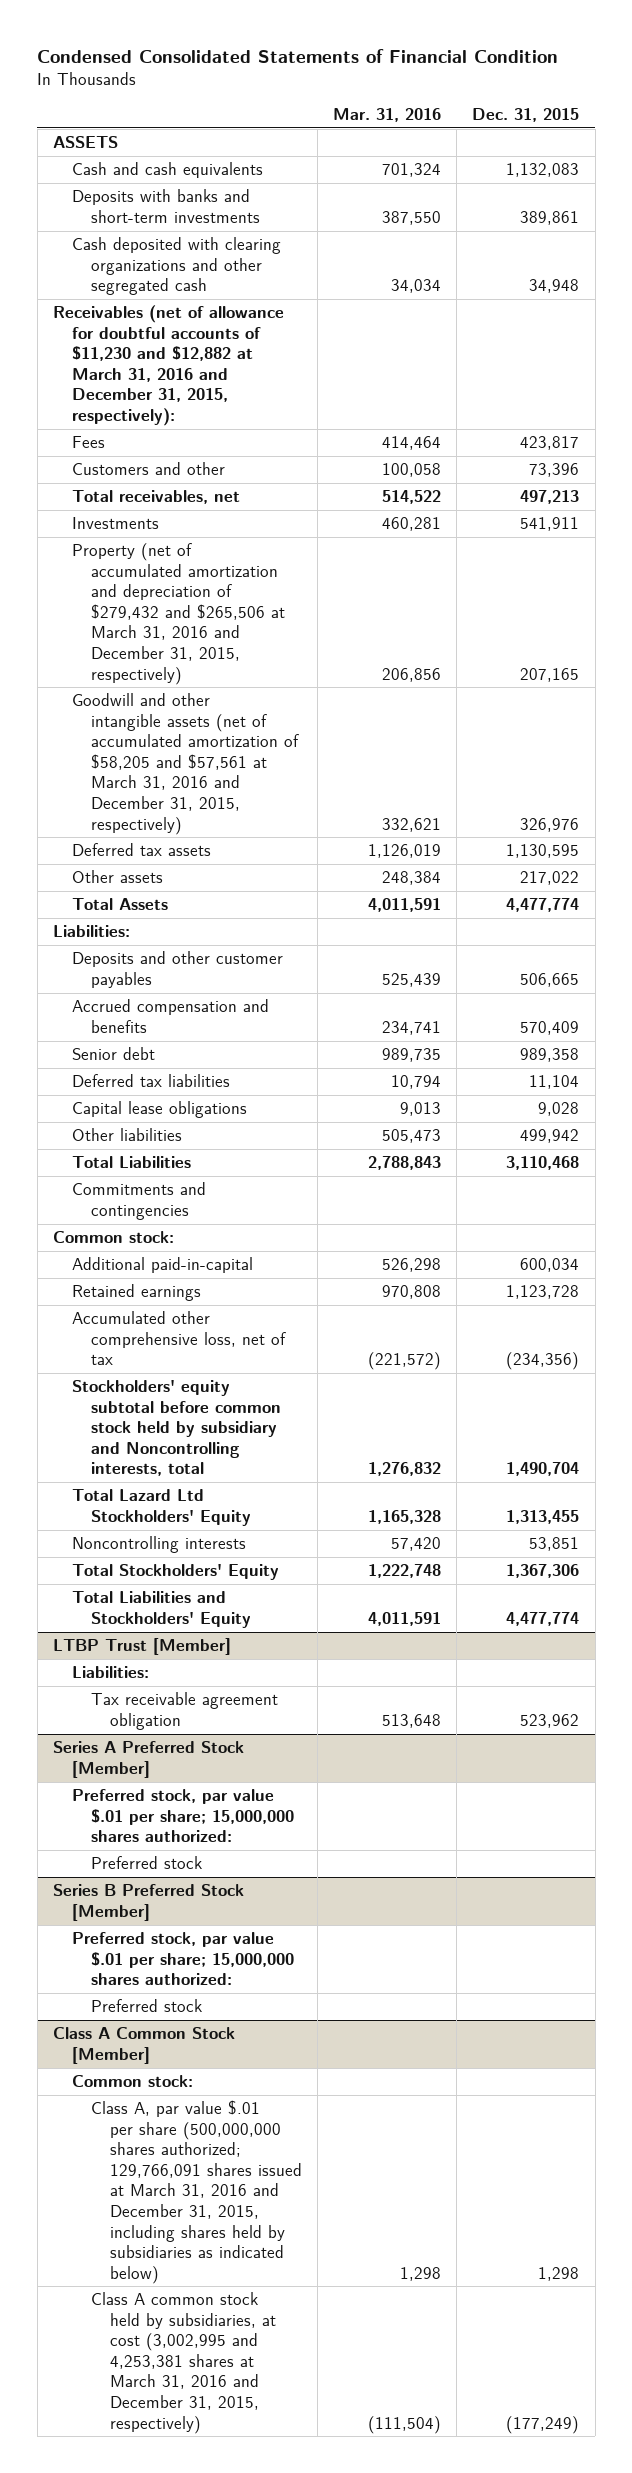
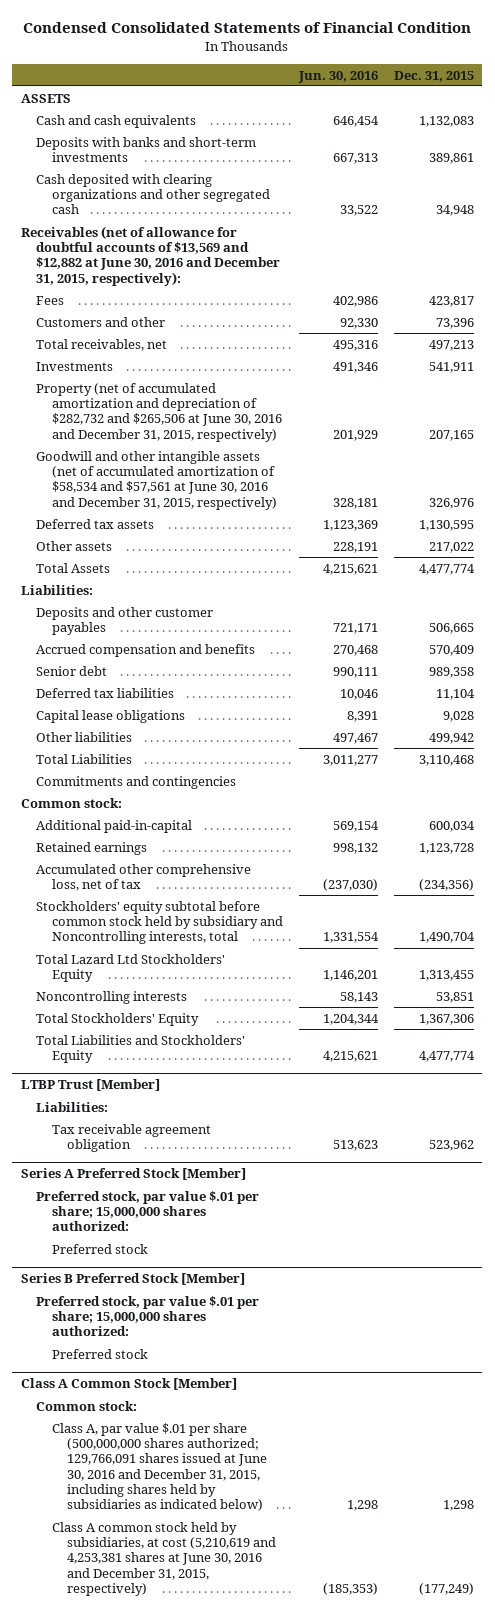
[333,107,442,122] Mar. 31, 2016 -> none
none -> [297,70,378,83] Jun. 30, 2016
[52,305,284,426] Receivables (net of allowance for doubtful accounts of $11,230 and $12,882 at March 31, 2016 and December 31, 2015, respectively): -> [20,225,281,286] Receivables (net of allowance for doubtful accounts of $13,569 and $12,882 at June 30, 2016 and December 31, 2015, respectively):
[71,543,286,685] Property (net of accumulated amortization and depreciation of $279,432 and $265,506 at March 31, 2016 and December 31, 2015, respectively) -> [36,382,282,442] Property (net of accumulated amortization and depreciation of $282,732 and $265,506 at June 30, 2016 and December 31, 2015, respectively)
[71,693,300,835] Goodwill and other intangible assets (net of accumulated amortization of $58,205 and $57,561 at March 31, 2016 and December 31, 2015, respectively) -> [36,450,277,510] Goodwill and other intangible assets (net of accumulated amortization of $58,534 and $57,561 at June 30, 2016 and December 31, 2015, respectively)
[91,2100,303,2284] Class A, par value $.01 per share (500,000,000 shares authorized; 129,766,091 shares issued at March 31, 2016 and December 31, 2015, including shares held by subsidiaries as indicated below) -> [51,1422,268,1512] Class A, par value $.01 per share (500,000,000 shares authorized; 129,766,091 shares issued at June 30, 2016 and December 31, 2015, including shares held by subsidiaries as indicated below)
[91,2292,277,2434] Class A common stock held by subsidiaries, at cost (3,002,995 and 4,253,381 shares at March 31, 2016 and December 31, 2015, respectively) -> [51,1521,277,1597] Class A common stock held by subsidiaries, at cost (5,210,619 and 4,253,381 shares at June 30, 2016 and December 31, 2015, respectively)

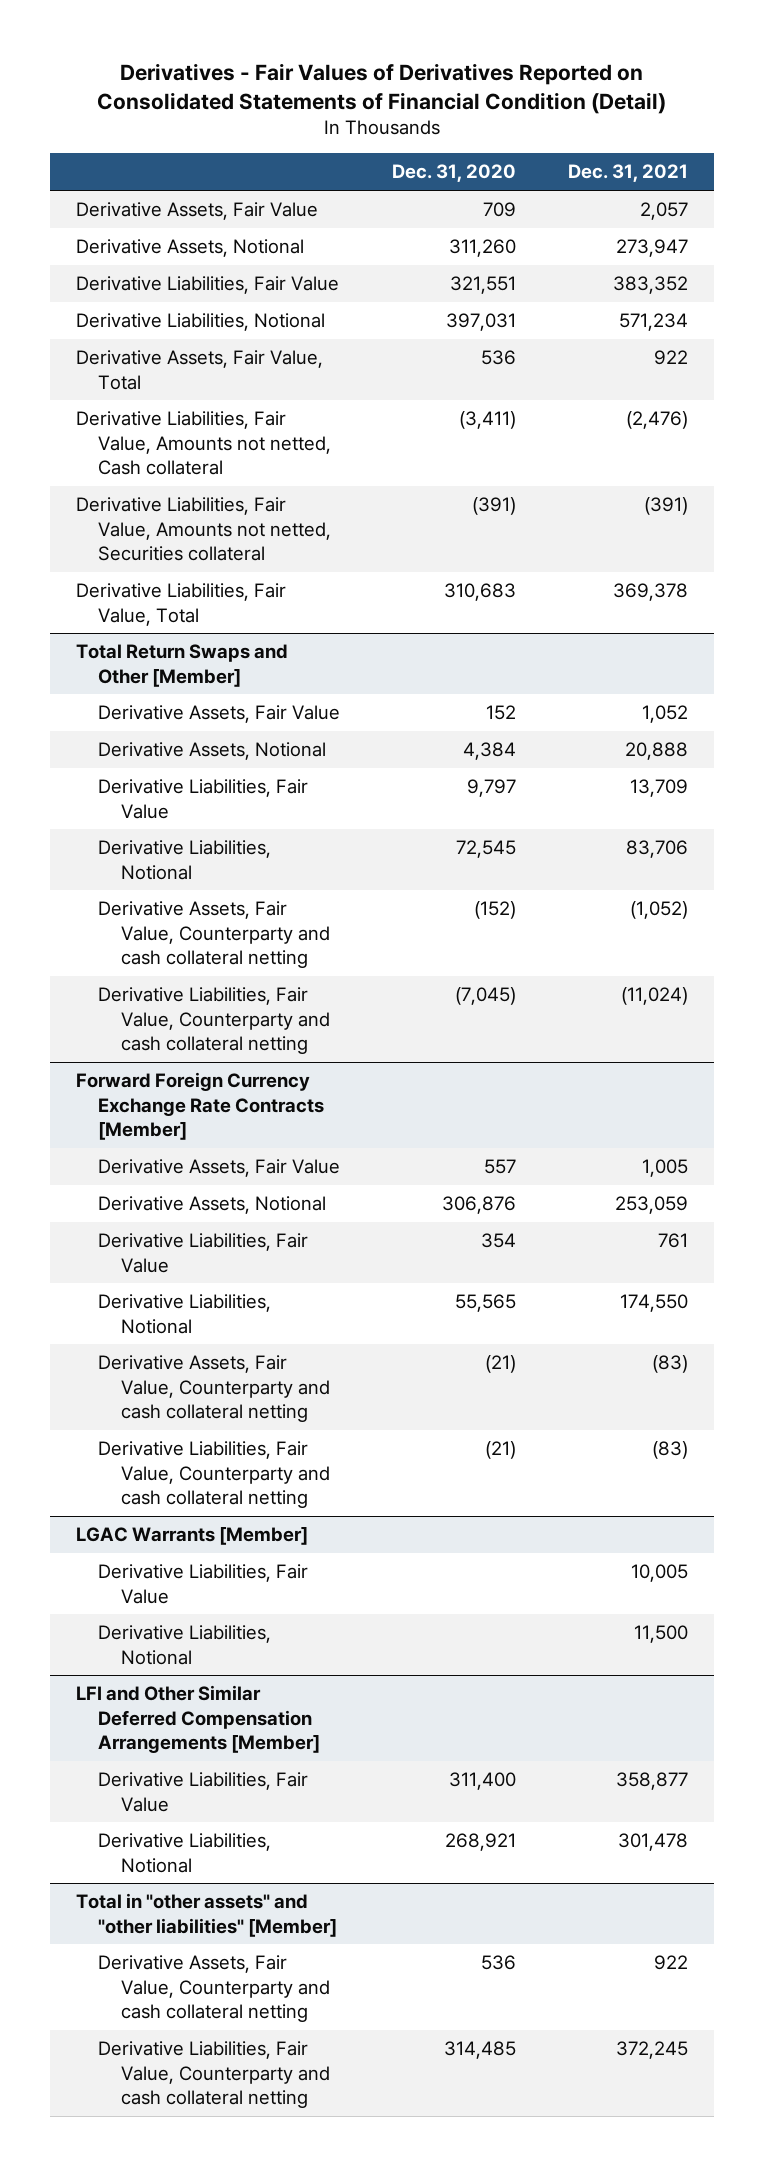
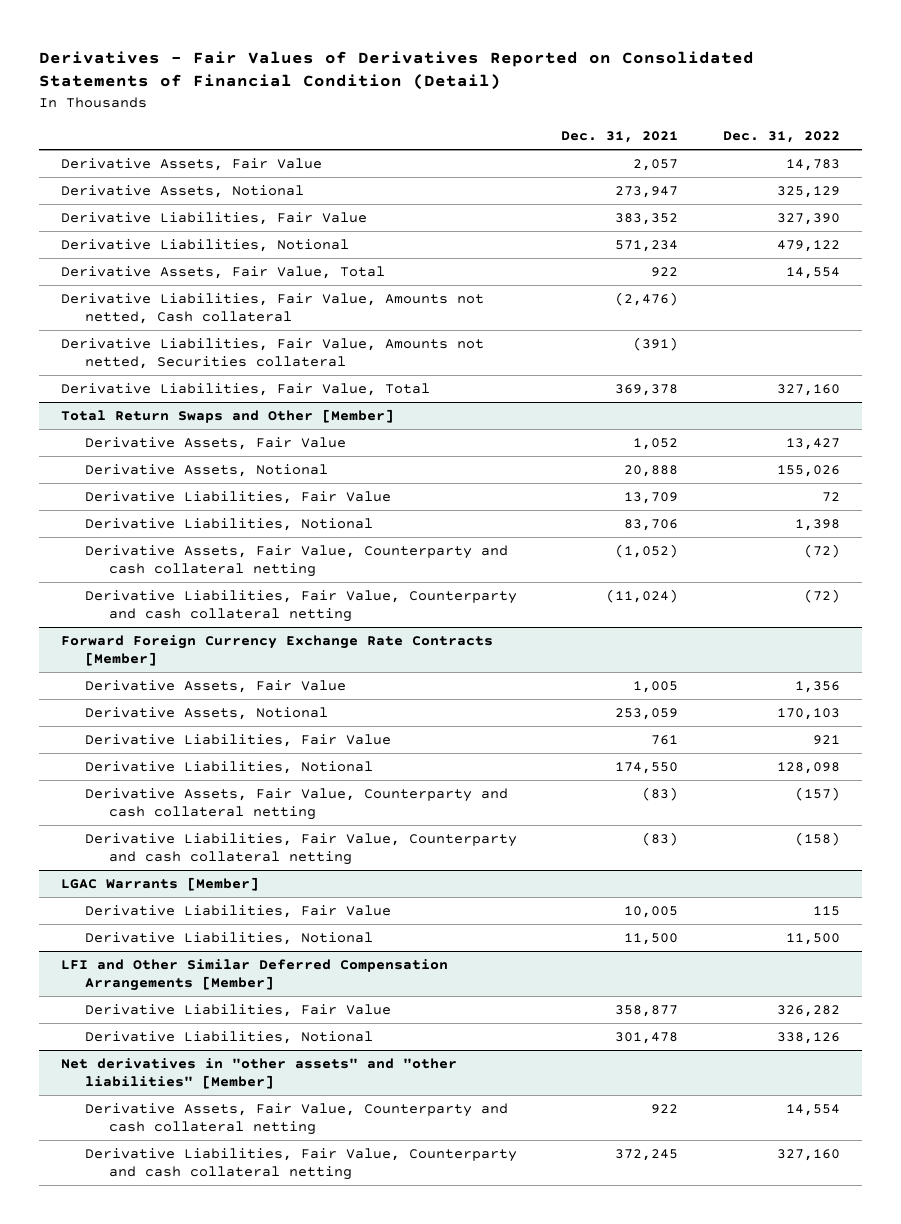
[392,164,517,183] Dec. 31, 2020 -> none
none -> [722,131,840,144] Dec. 31, 2022
[76,1893,338,1937] Total in "other assets" and "other liabilities" [Member] -> [61,1058,458,1089] Net derivatives in "other assets" and "other liabilities" [Member]

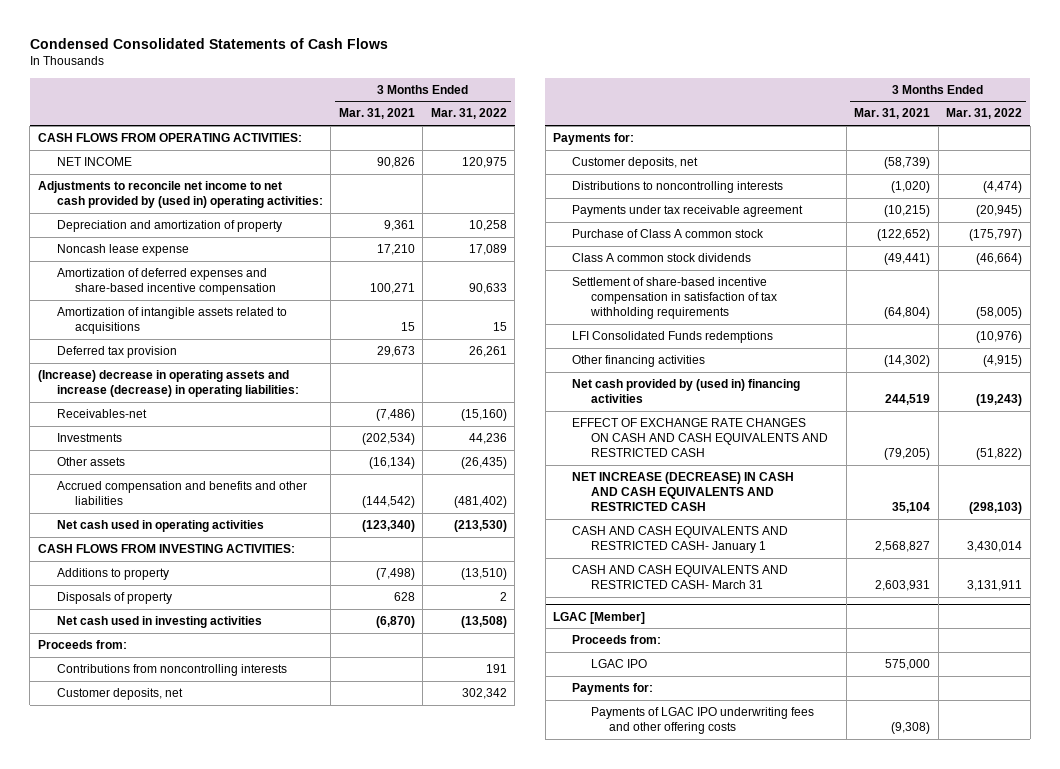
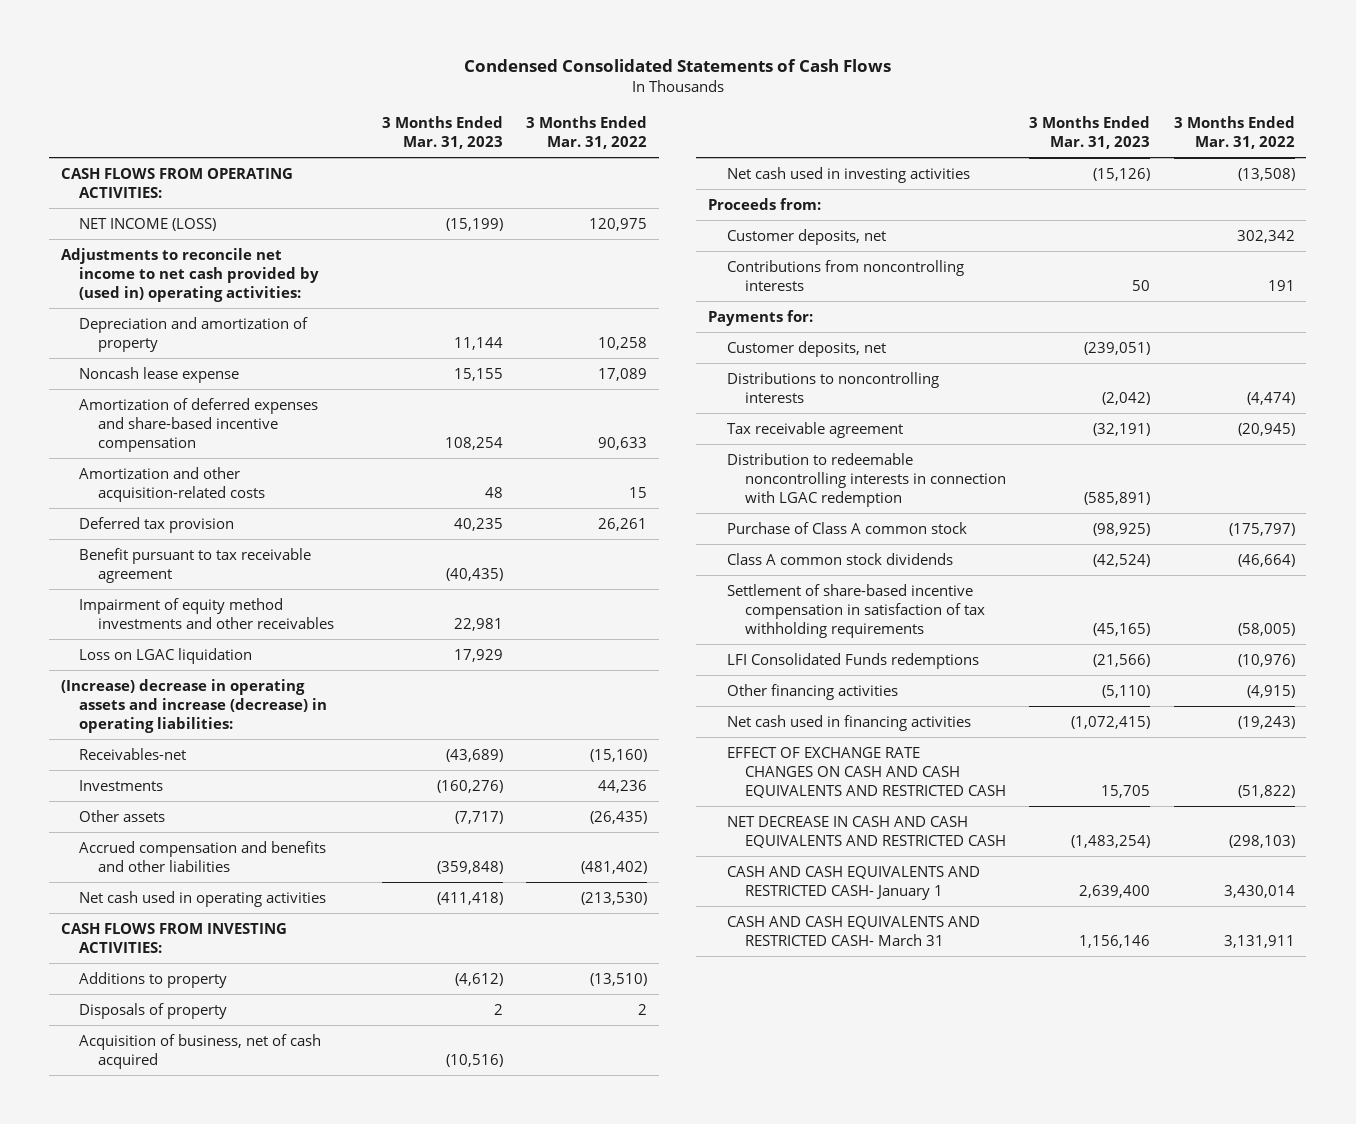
[338,108,415,120] Mar. 31, 2021 -> none
none -> [382,115,504,150] 3 Months Ended Mar. 31, 2023
[56,157,132,167] NET INCOME -> [79,217,217,231] NET INCOME (LOSS)
[56,307,287,335] Amortization of intangible assets related to acquisitions -> none
none -> [79,466,265,502] Amortization and other acquisition-related costs
none -> [79,547,312,583] Benefit pursuant to tax receivable agreement
none -> [79,597,334,629] Impairment of equity method investments and other receivables
none -> [79,647,253,664] Loss on LGAC liquidation
none -> [79,1033,322,1069] Acquisition of business, net of cash acquired
[56,664,287,677] Contributions from noncontrolling interests -> [726,259,964,291] Contributions from noncontrolling interests
[572,205,804,218] Payments under tax receivable agreement -> [726,421,903,438] Tax receivable agreement
none -> [726,452,1007,508] Distribution to redeemable noncontrolling interests in connection with LGAC redemption
[572,379,801,404] Net cash provided by (used in) financing activities -> [726,714,971,731] Net cash used in financing activities
[572,472,795,512] NET INCREASE (DECREASE) IN CASH AND CASH EQUIVALENTS AND RESTRICTED CASH -> [726,815,1007,848] NET DECREASE IN CASH AND CASH EQUIVALENTS AND RESTRICTED CASH
[553,611,646,624] LGAC [Member] -> none
[572,635,662,645] Proceeds from: -> none
[590,659,647,669] LGAC IPO -> none
[572,683,654,696] Payments for: -> none
[590,707,814,735] Payments of LGAC IPO underwriting fees and other offering costs -> none

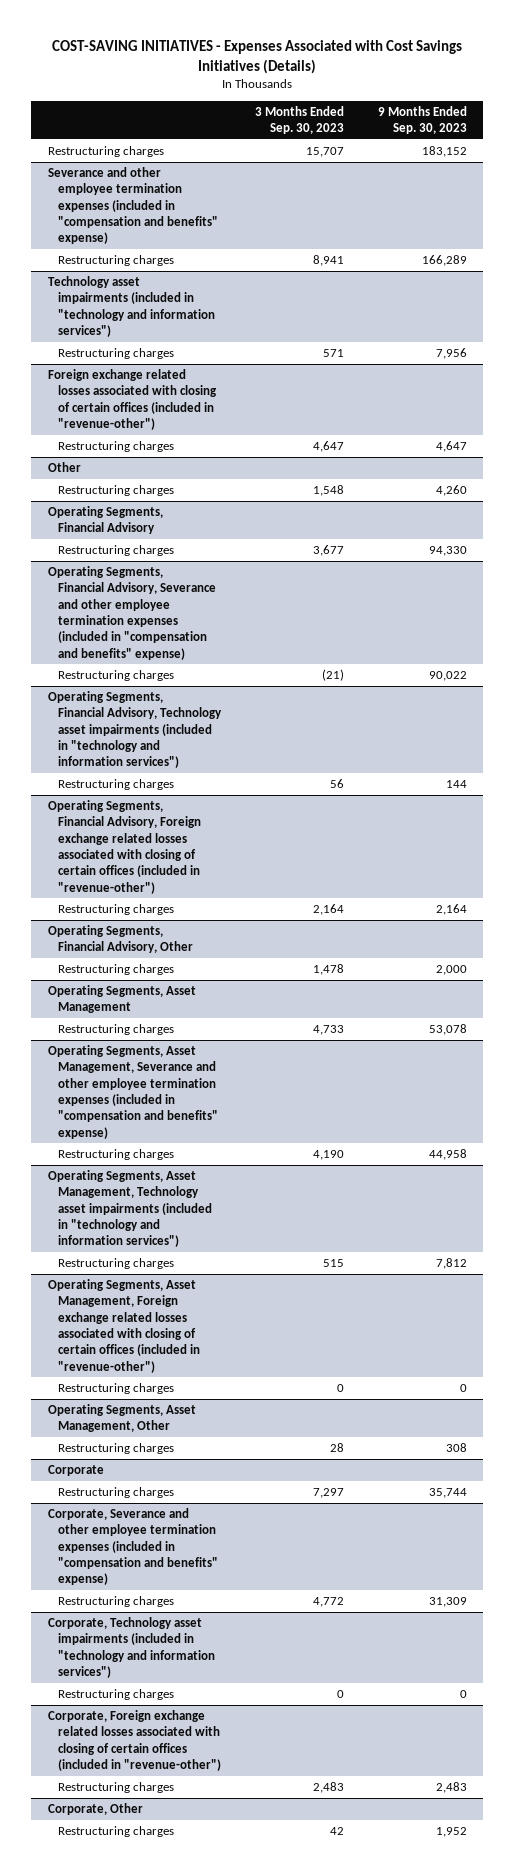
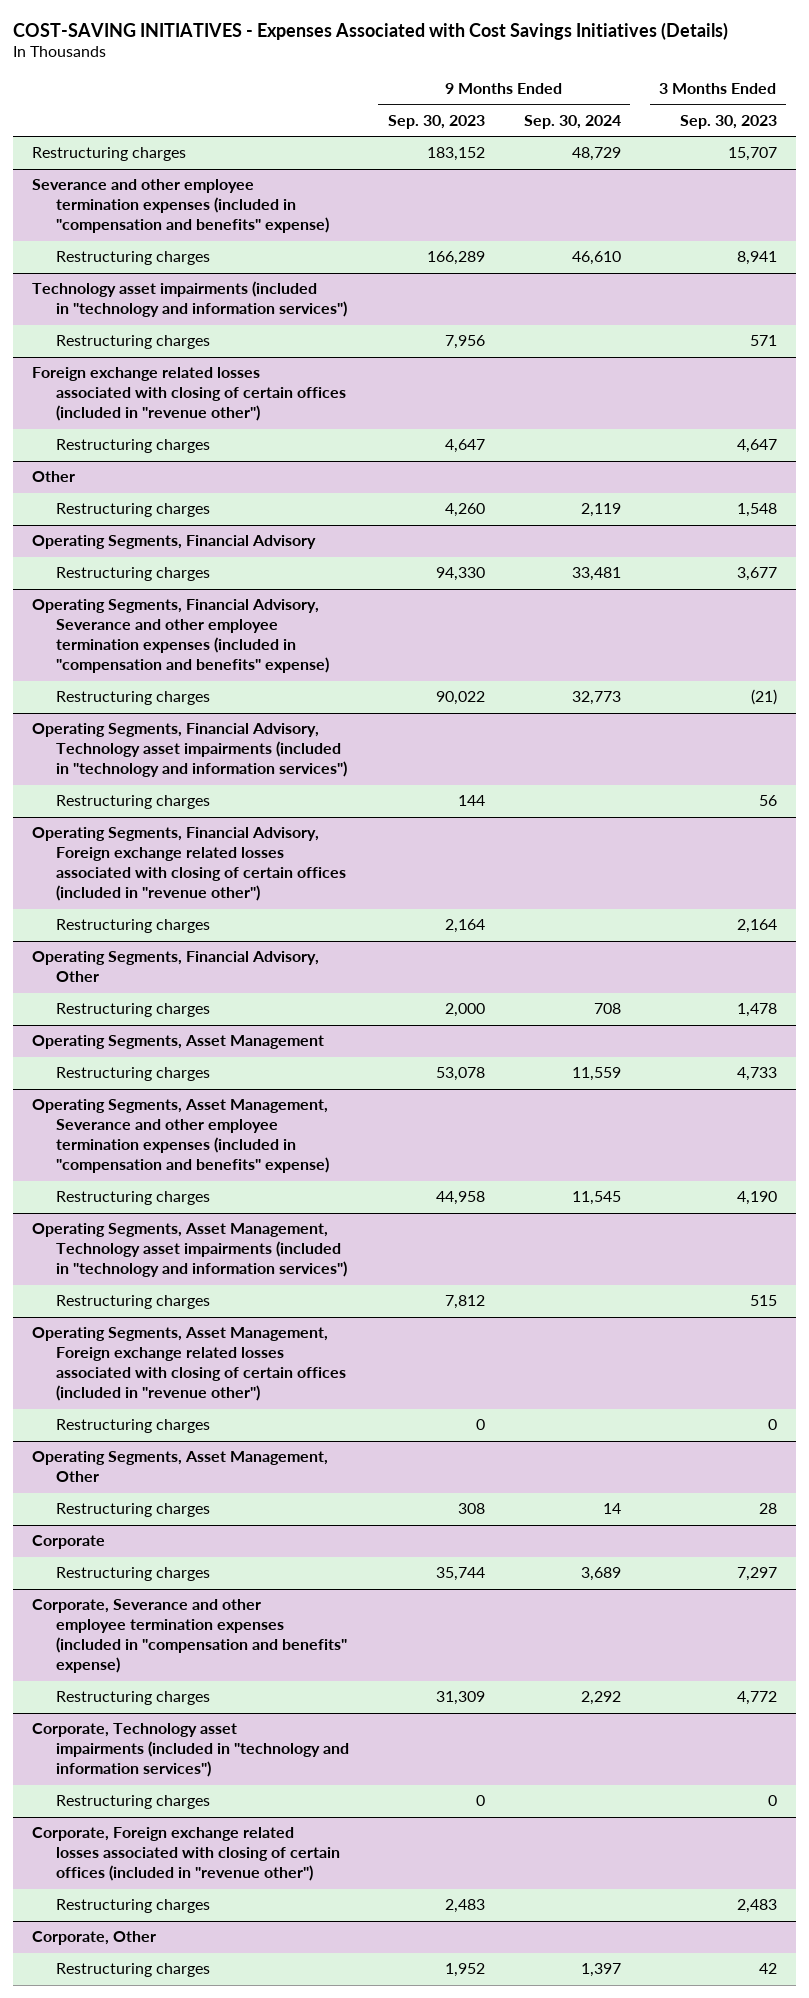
none -> [523,114,621,129] Sep. 30, 2024
[47,369,218,430] Foreign exchange related losses associated with closing of certain offices (included in "revenue-other") -> [32,367,346,422] Foreign exchange related losses associated with closing of certain offices (included in "revenue other")
[47,800,202,894] Operating Segments, Financial Advisory, Foreign exchange related losses associated with closing of certain offices (included in "revenue-other") -> [32,827,346,902] Operating Segments, Financial Advisory, Foreign exchange related losses associated with closing of certain offices (included in "revenue other")
[47,1279,201,1373] Operating Segments, Asset Management, Foreign exchange related losses associated with closing of certain offices (included in "revenue-other") -> [32,1327,346,1402] Operating Segments, Asset Management, Foreign exchange related losses associated with closing of certain offices (included in "revenue other")
[47,1710,222,1771] Corporate, Foreign exchange related losses associated with closing of certain offices (included in "revenue-other") -> [32,1827,340,1882] Corporate, Foreign exchange related losses associated with closing of certain offices (included in "revenue other")

